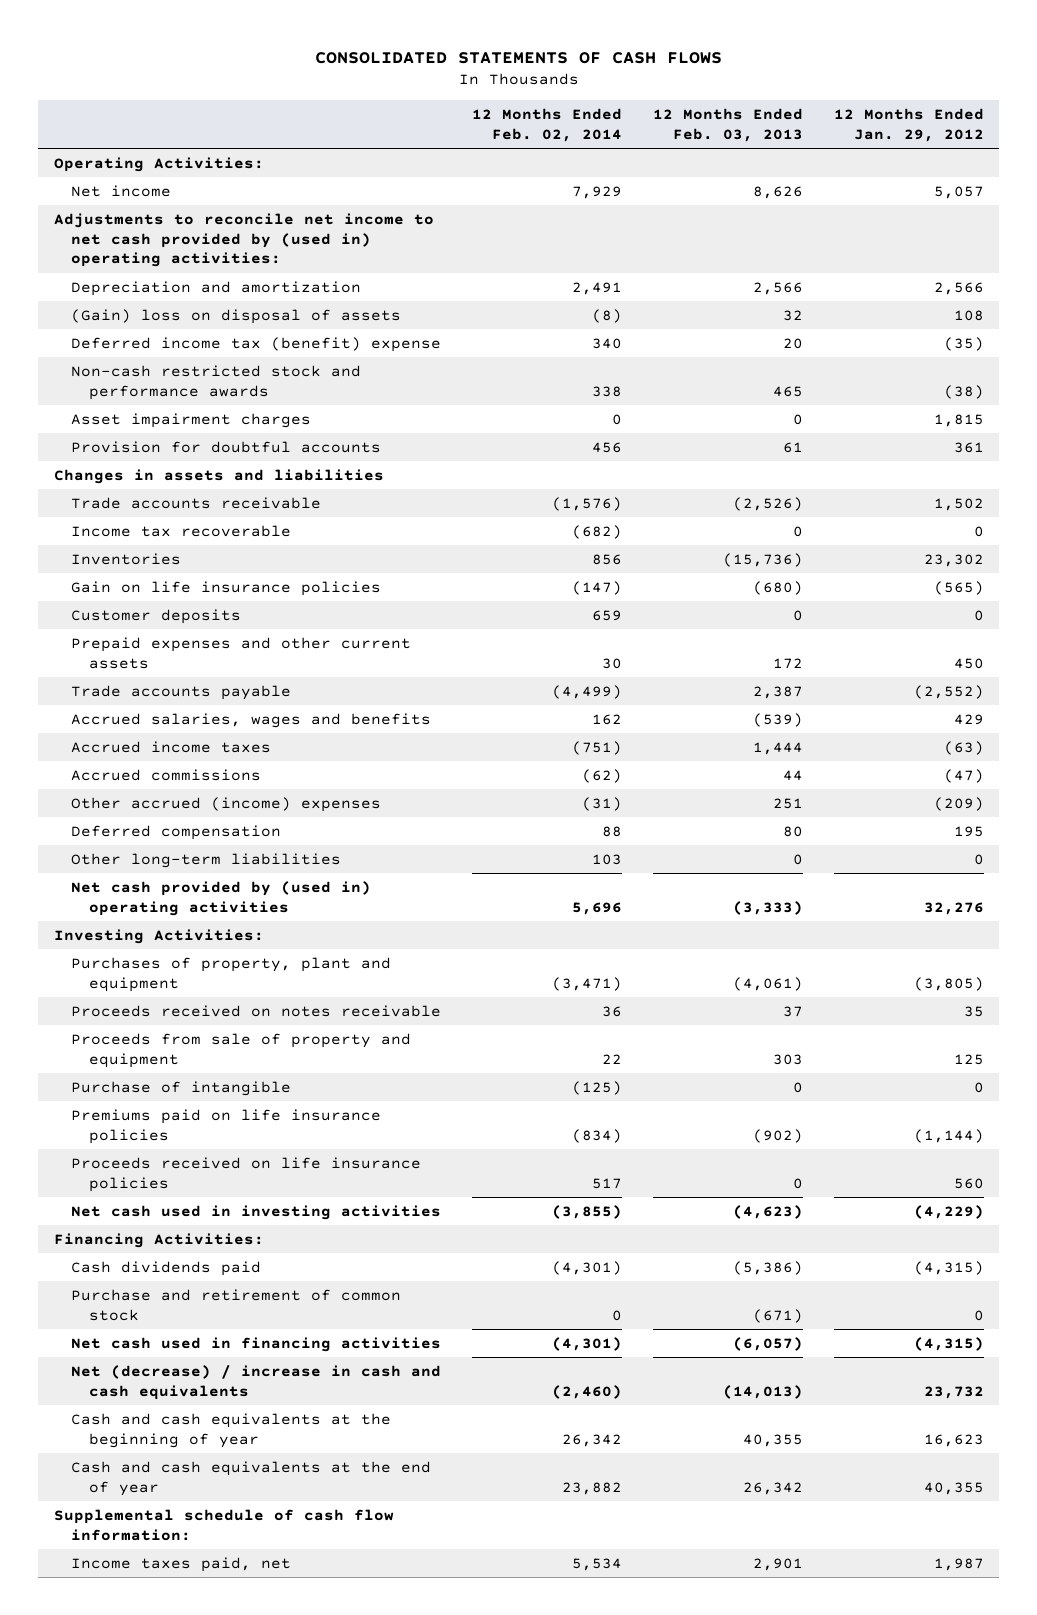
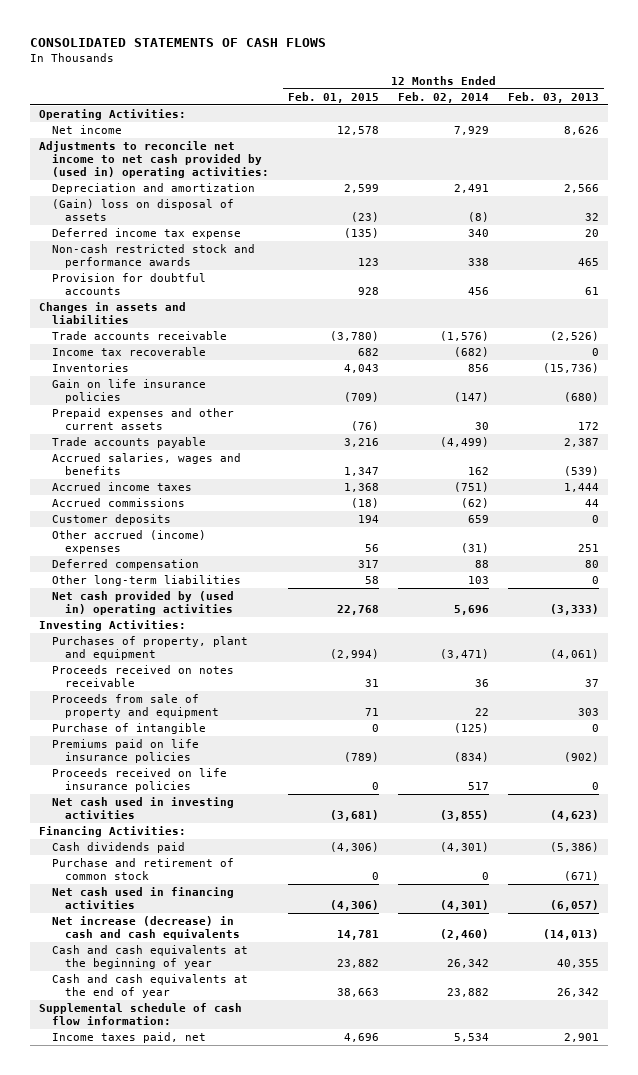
[833,108,984,142] 12 Months Ended Jan. 29, 2012 -> none
none -> [288,91,380,103] Feb. 01, 2015
[71,336,442,352] Deferred income tax (benefit) expense -> [52,227,242,239] Deferred income tax expense
[71,412,312,428] Asset impairment charges -> none
[71,608,242,624] Customer deposits -> [52,513,172,525] Customer deposits
[71,1364,442,1400] Net (decrease) / increase in cash and cash equivalents -> [52,915,241,940] Net increase (decrease) in cash and cash equivalents

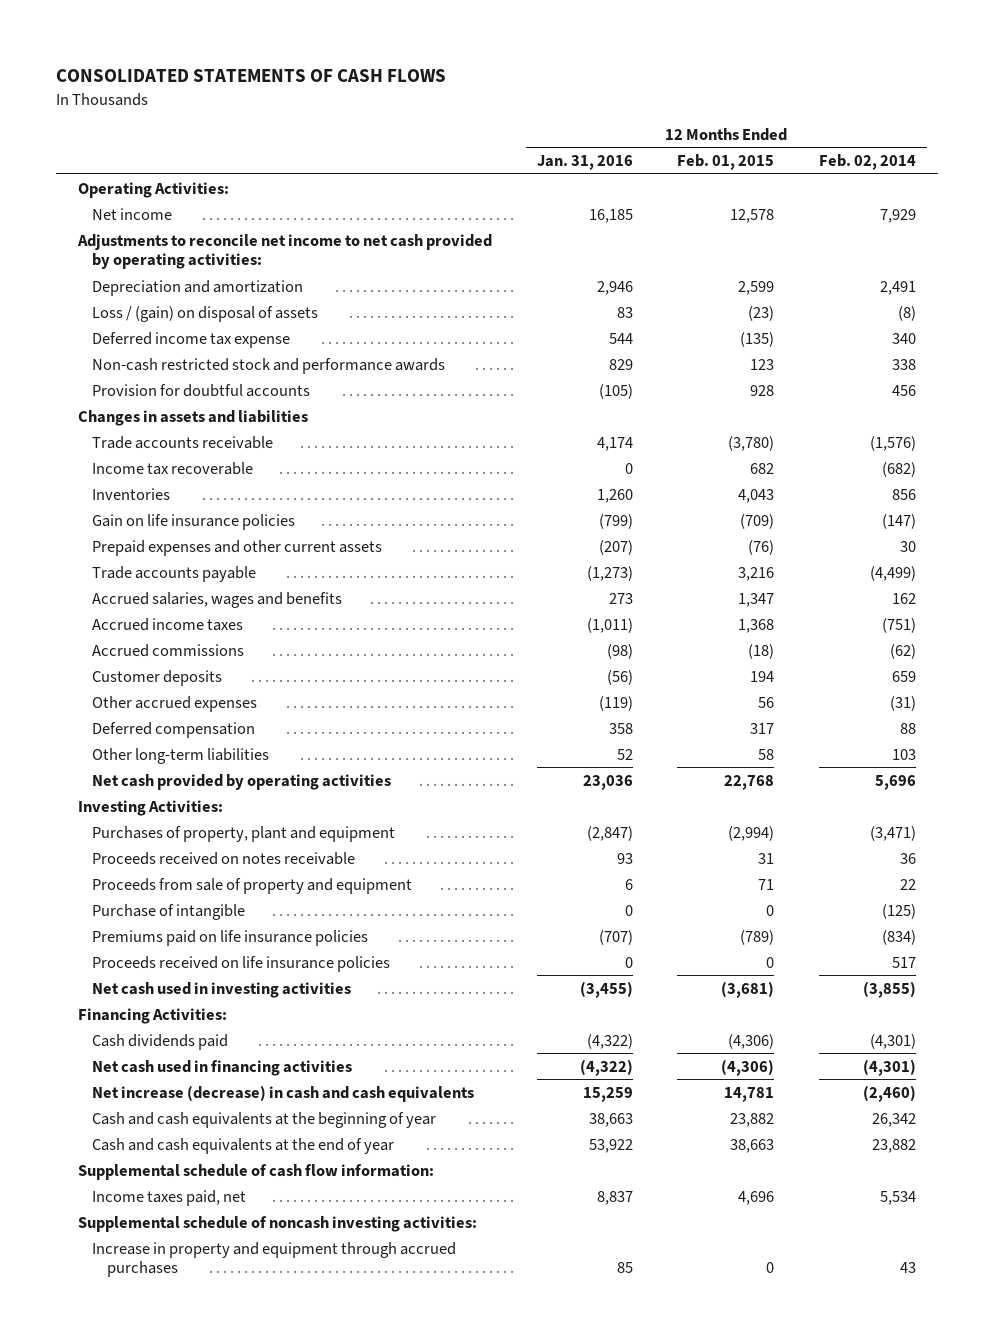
[507,91,599,103] Feb. 03, 2013 -> none
none -> [536,155,633,171] Jan. 31, 2016
[39,140,270,178] Adjustments to reconcile net income to net cash provided by (used in) operating activities: -> [77,233,493,270] Adjustments to reconcile net income to net cash provided by operating activities:
[52,198,235,221] (Gain) loss on disposal of assets -> [92,305,319,322] Loss / (gain) on disposal of assets
[52,529,207,554] Other accrued (income) expenses -> [92,695,258,712] Other accrued expenses
[52,590,235,615] Net cash provided by (used in) operating activities -> [92,773,392,790] Net cash provided by operating activities
[52,857,235,880] Purchase and retirement of common stock -> none
none -> [78,1215,478,1232] Supplemental schedule of noncash investing activities:
none -> [92,1241,457,1278] Increase in property and equipment through accrued purchases

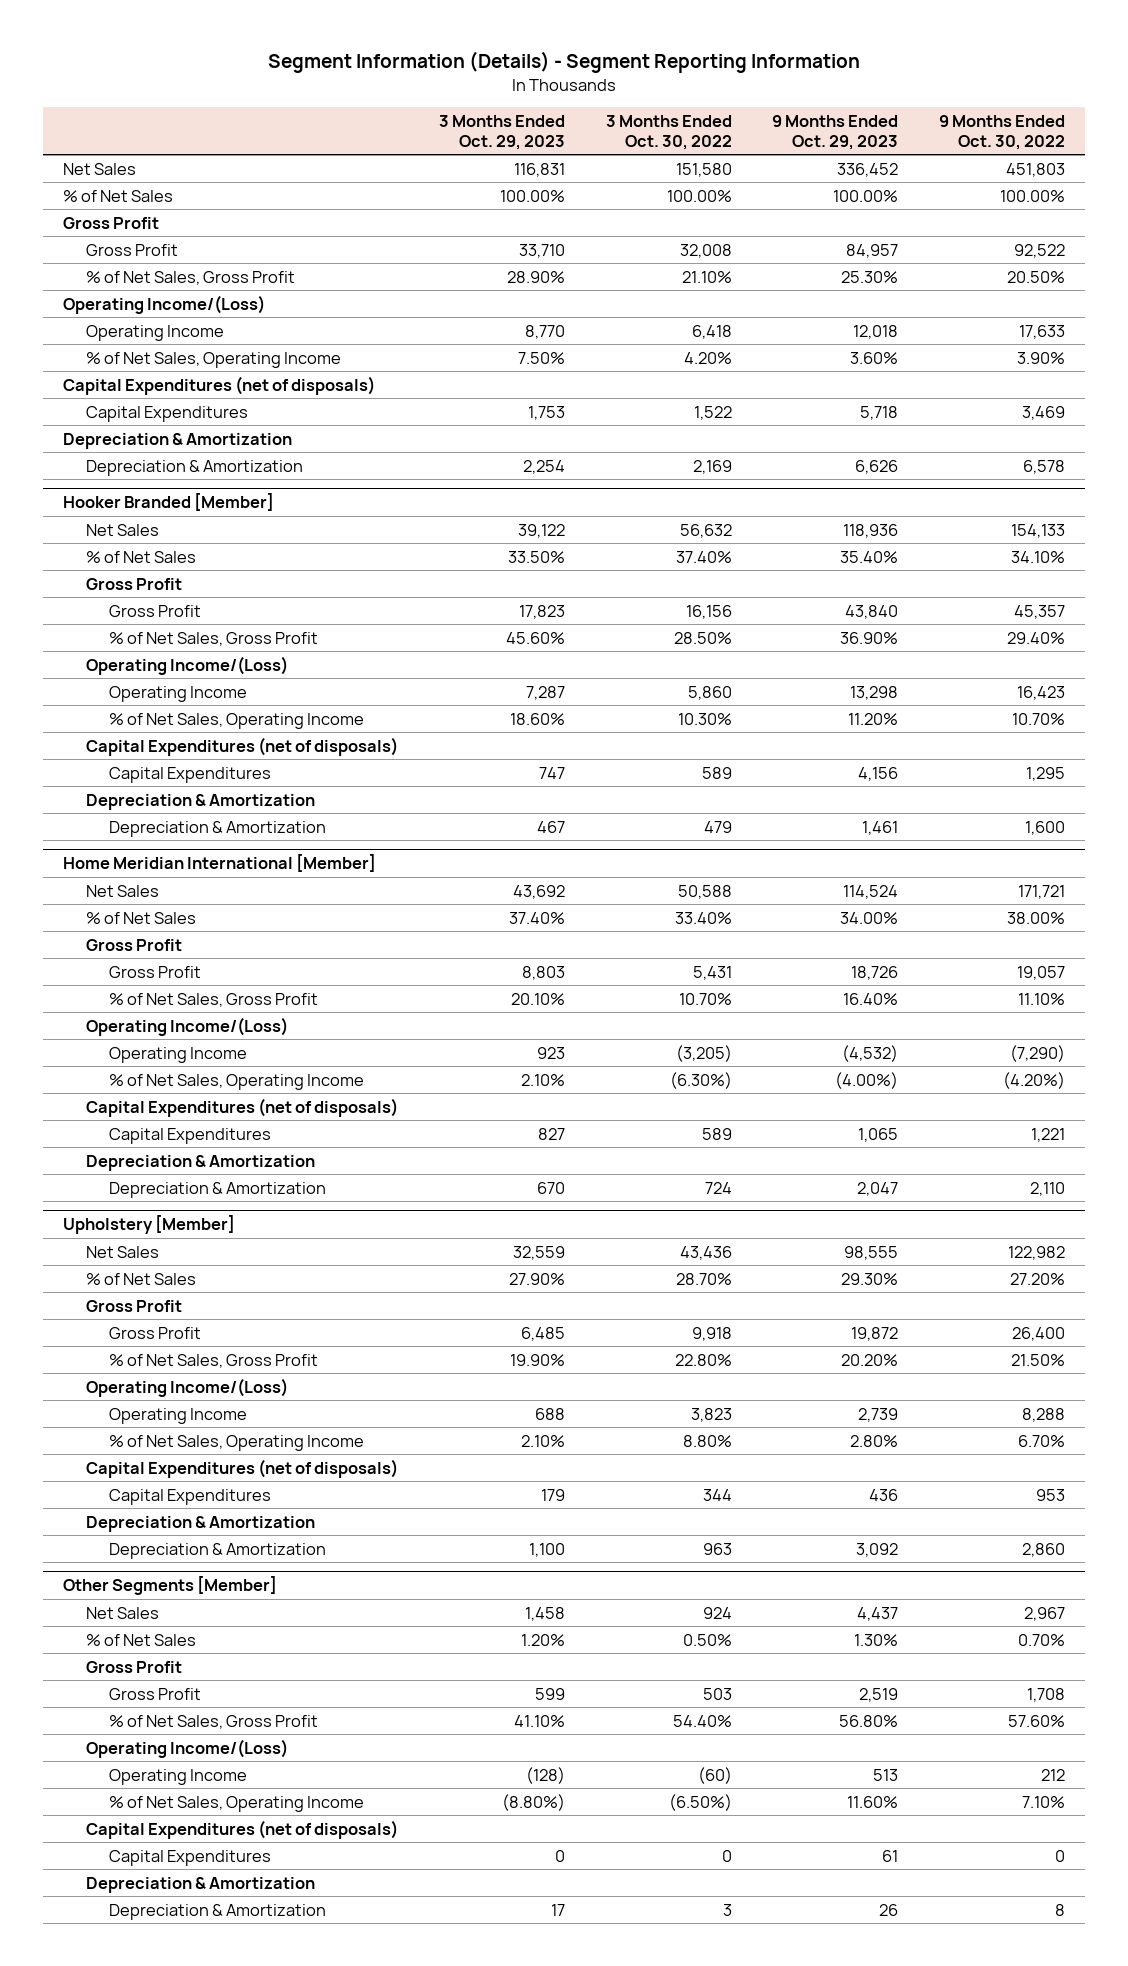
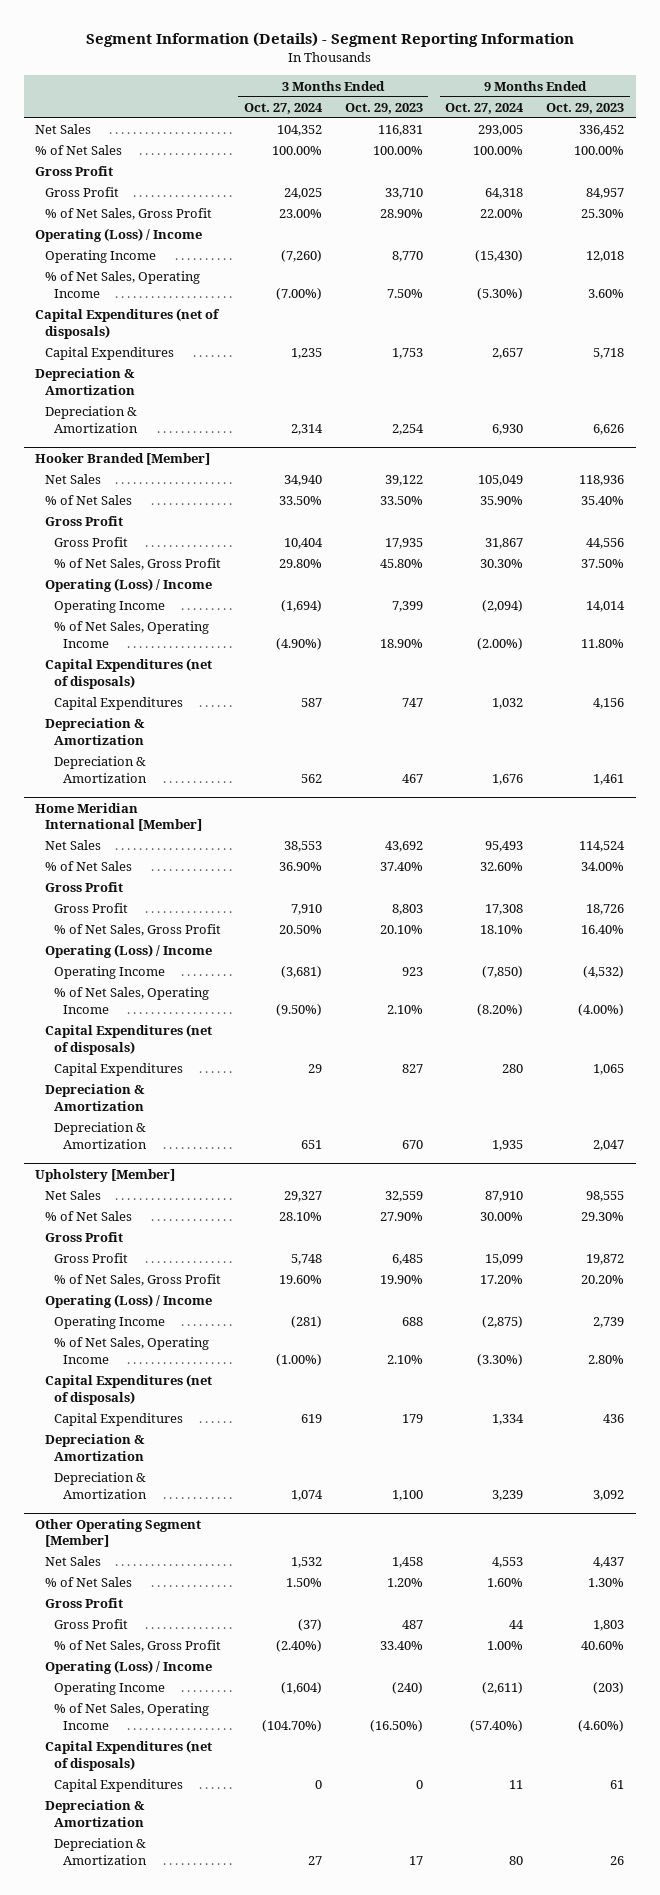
[605,114,732,150] 3 Months Ended Oct. 30, 2022 -> none
[938,114,1065,150] 9 Months Ended Oct. 30, 2022 -> none
none -> [243,102,323,114] Oct. 27, 2024
none -> [445,102,525,114] Oct. 27, 2024
[62,294,265,314] Operating Income/(Loss) -> [35,228,203,243] Operating (Loss) / Income
[518,604,565,619] 17,823 -> [384,538,423,550] 17,935
[845,604,899,619] 43,840 -> [586,538,625,550] 44,556
[505,631,565,644] 45.60% -> [379,559,423,569] 45.80%
[840,631,899,644] 36.90% -> [581,559,625,569] 37.50%
[86,655,289,675] Operating Income/(Loss) -> [44,578,212,593] Operating (Loss) / Income
[525,685,565,700] 7,287 -> [391,601,423,613] 7,399
[850,685,899,700] 13,298 -> [586,601,626,613] 14,014
[509,712,565,725] 18.60% -> [379,638,423,648] 18.90%
[848,712,899,725] 11.20% -> [581,638,625,648] 11.80%
[86,1016,289,1036] Operating Income/(Loss) -> [44,944,212,959] Operating (Loss) / Income
[86,1377,289,1397] Operating Income/(Loss) -> [44,1294,212,1309] Operating (Loss) / Income
[62,1576,277,1596] Other Segments [Member] -> [35,1518,202,1548] Other Operating Segment [Member]
[534,1687,565,1700] 599 -> [401,1620,423,1630] 487
[859,1687,899,1702] 2,519 -> [593,1620,625,1632] 1,803
[513,1714,565,1727] 41.10% -> [379,1641,423,1651] 33.40%
[839,1714,899,1727] 56.80% -> [581,1641,625,1651] 40.60%
[86,1738,289,1758] Operating Income/(Loss) -> [44,1660,212,1675] Operating (Loss) / Income
[525,1766,565,1784] (128) -> [391,1682,423,1695] (240)
[873,1768,899,1781] 513 -> [593,1682,625,1695] (203)
[501,1793,565,1811] (8.80%) -> [369,1719,423,1732] (16.50%)
[847,1795,899,1808] 11.60% -> [578,1719,625,1732] (4.60%)

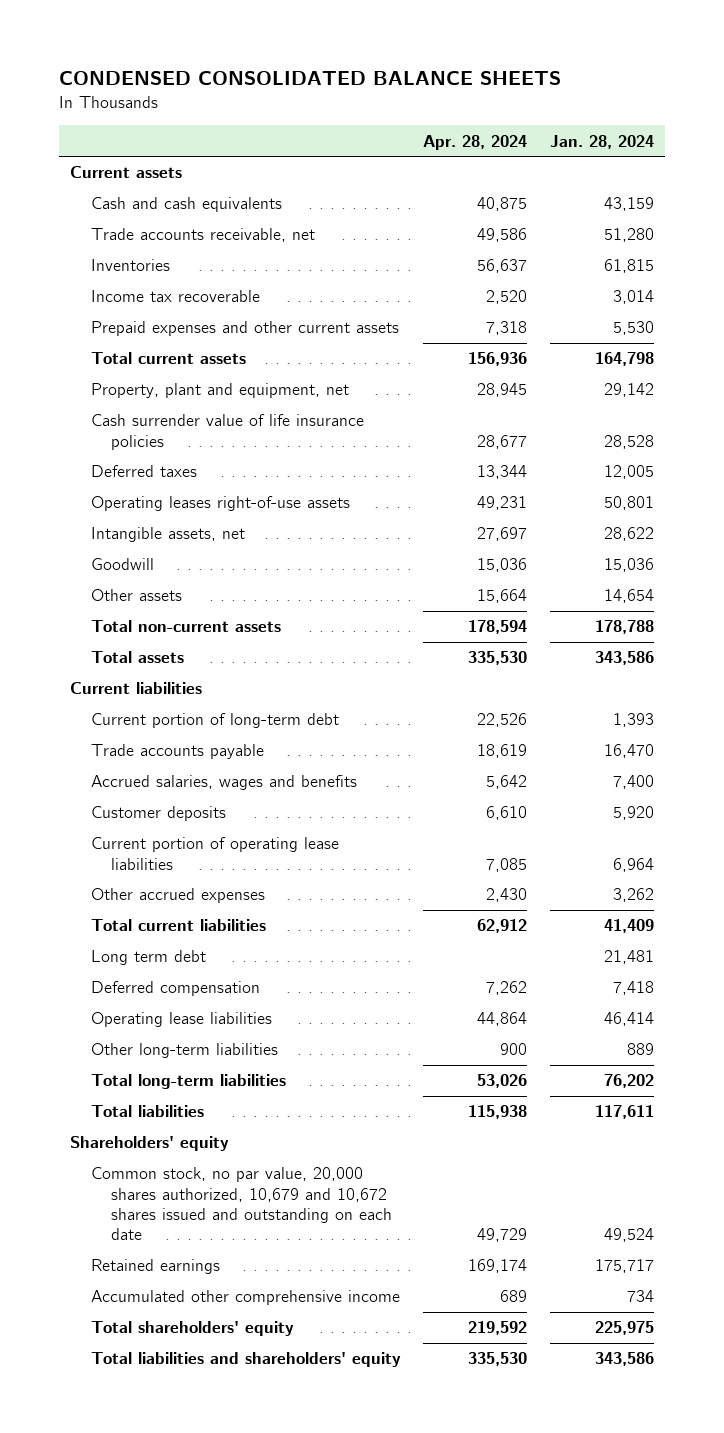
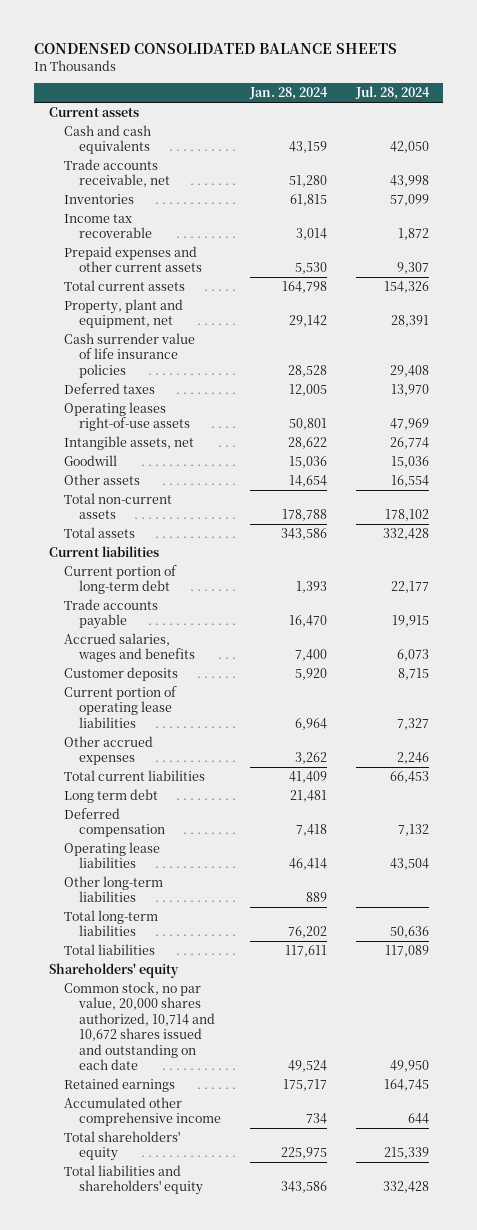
[423,134,528,150] Apr. 28, 2024 -> none
none -> [354,86,430,101] Jul. 28, 2024
[90,1167,393,1241] Common stock, no par value, 20,000 shares authorized, 10,679 and 10,672 shares issued and outstanding on each date -> [63,982,216,1070] Common stock, no par value, 20,000 shares authorized, 10,714 and 10,672 shares issued and outstanding on each date

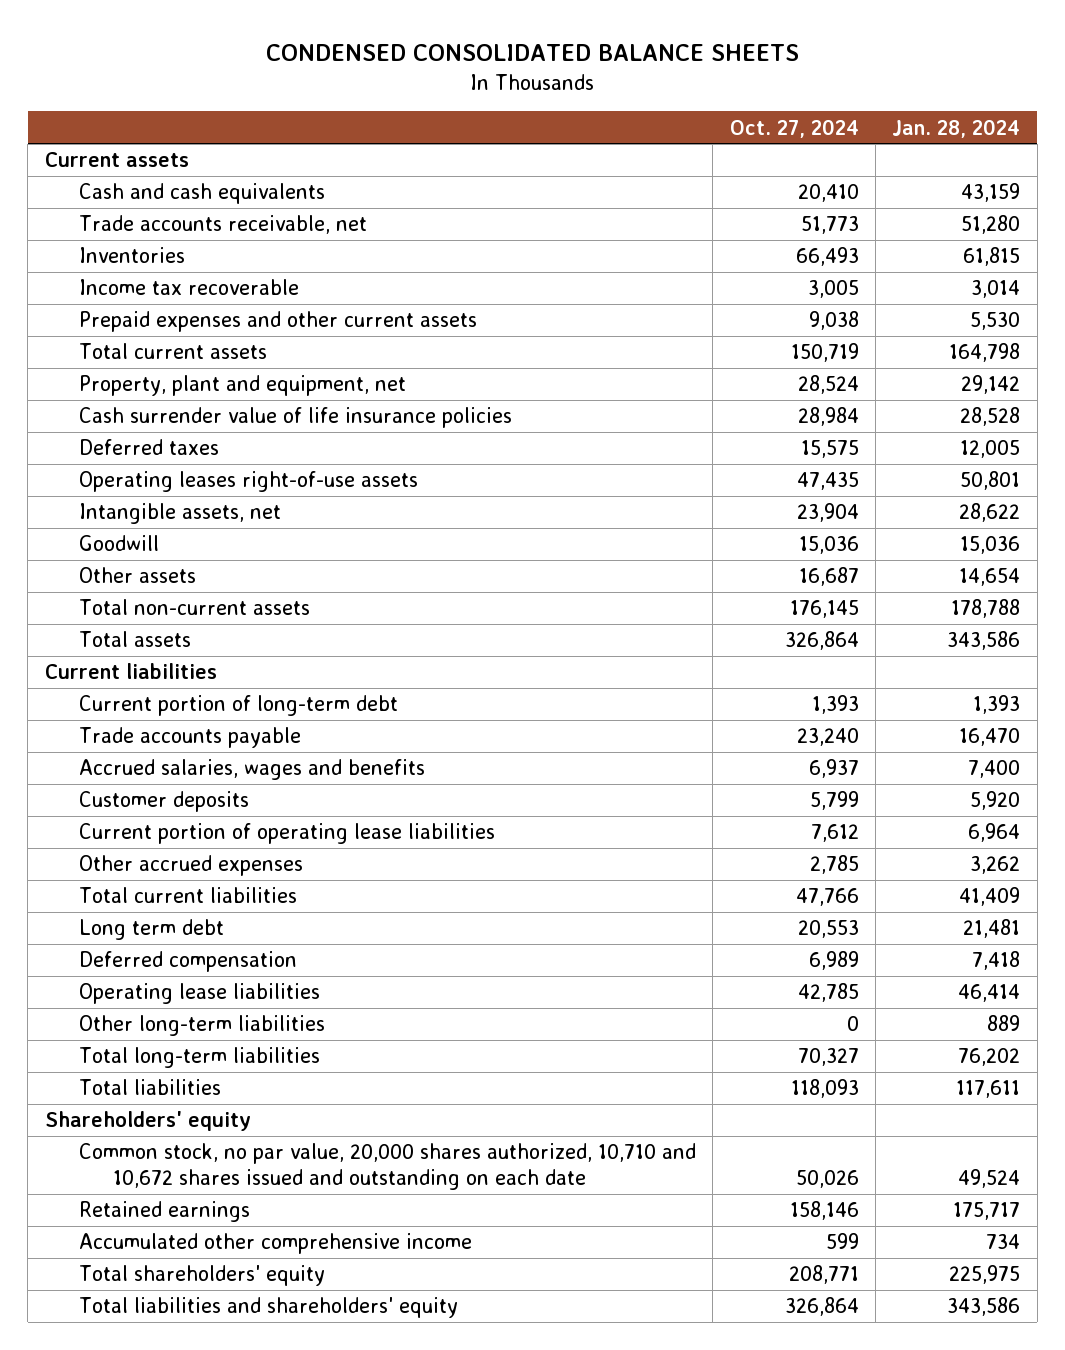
[354,86,430,101] Jul. 28, 2024 -> none
none -> [729,118,859,138] Oct. 27, 2024
[63,982,216,1070] Common stock, no par value, 20,000 shares authorized, 10,714 and 10,672 shares issued and outstanding on each date -> [78,1143,696,1191] Common stock, no par value, 20,000 shares authorized, 10,710 and 10,672 shares issued and outstanding on each date

